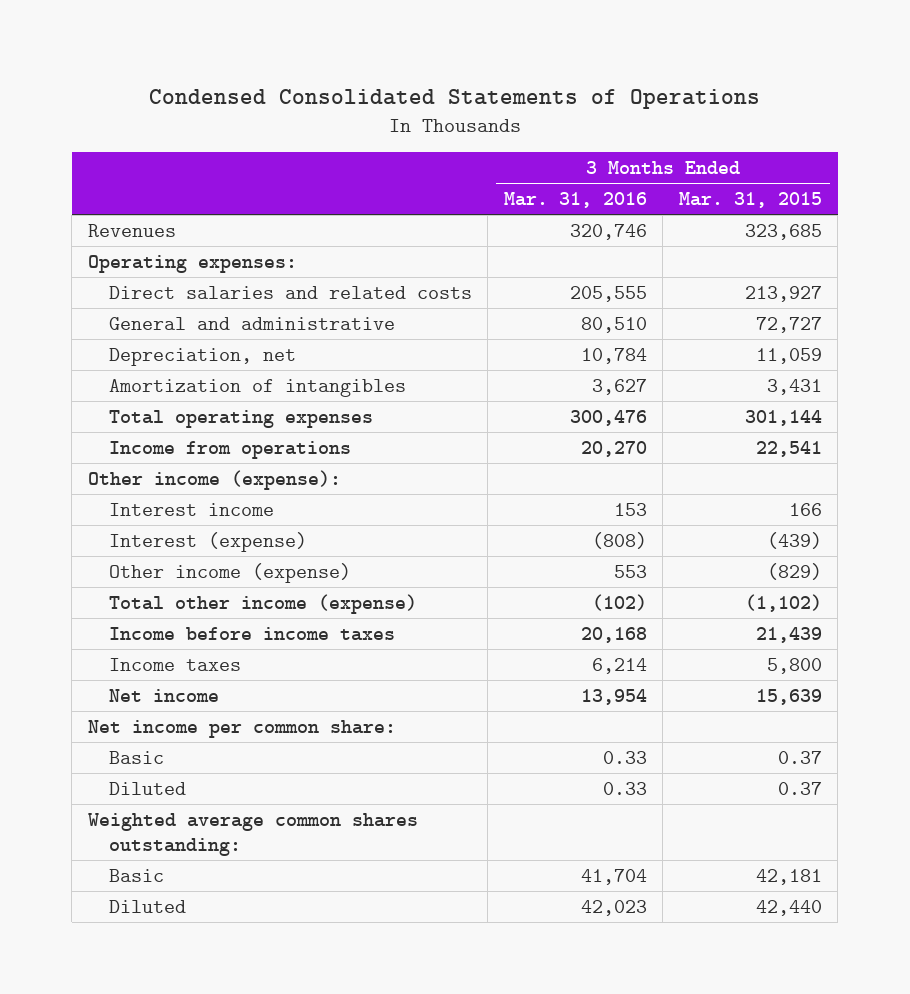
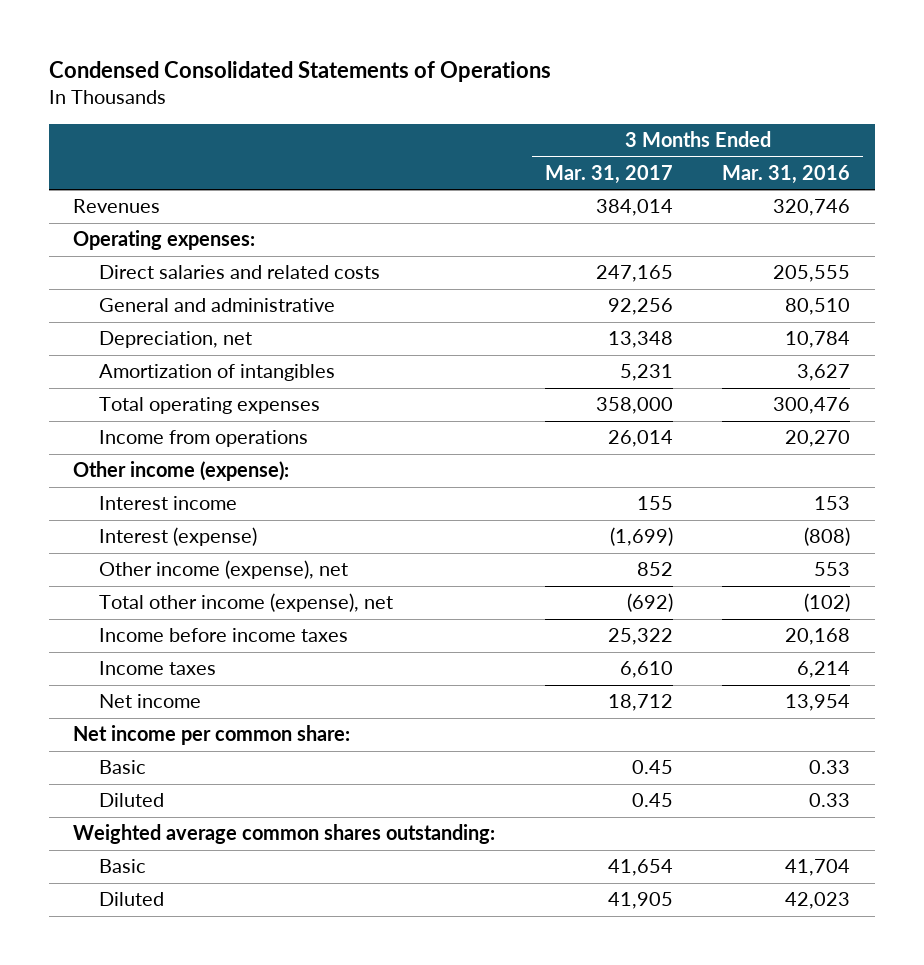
[678,191,822,208] Mar. 31, 2015 -> none
none -> [544,164,673,184] Mar. 31, 2017
[108,562,351,583] Other income (expense) -> [98,560,348,580] Other income (expense), net
[108,593,417,614] Total other income (expense) -> [98,593,393,613] Total other income (expense), net

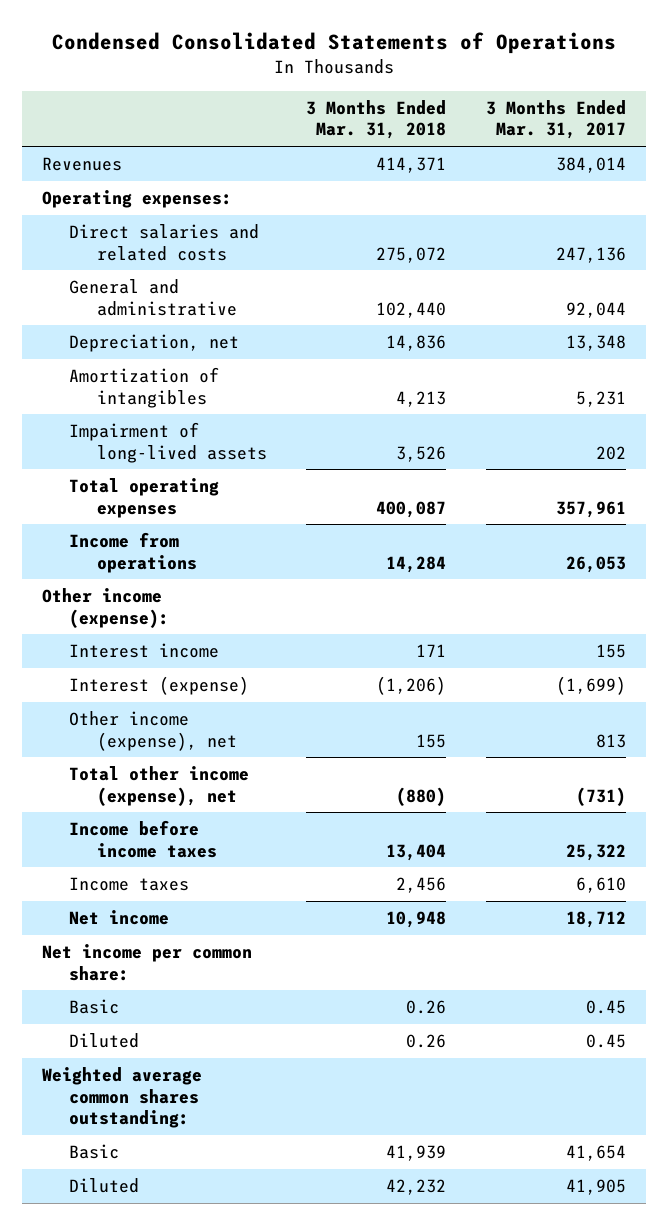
[722,164,851,184] Mar. 31, 2016 -> none
none -> [306,99,447,140] 3 Months Ended Mar. 31, 2018
[595,265,673,283] 247,165 -> [556,246,627,263] 247,136
[607,298,673,316] 92,256 -> [566,301,627,318] 92,044
none -> [69,422,267,463] Impairment of long-lived assets
[595,397,673,415] 358,000 -> [556,500,627,518] 357,961
[607,430,673,448] 26,014 -> [566,555,627,573] 26,053
[636,562,673,577] 852 -> [596,733,627,748] 813
[626,593,673,613] (692) -> [576,786,627,806] (731)

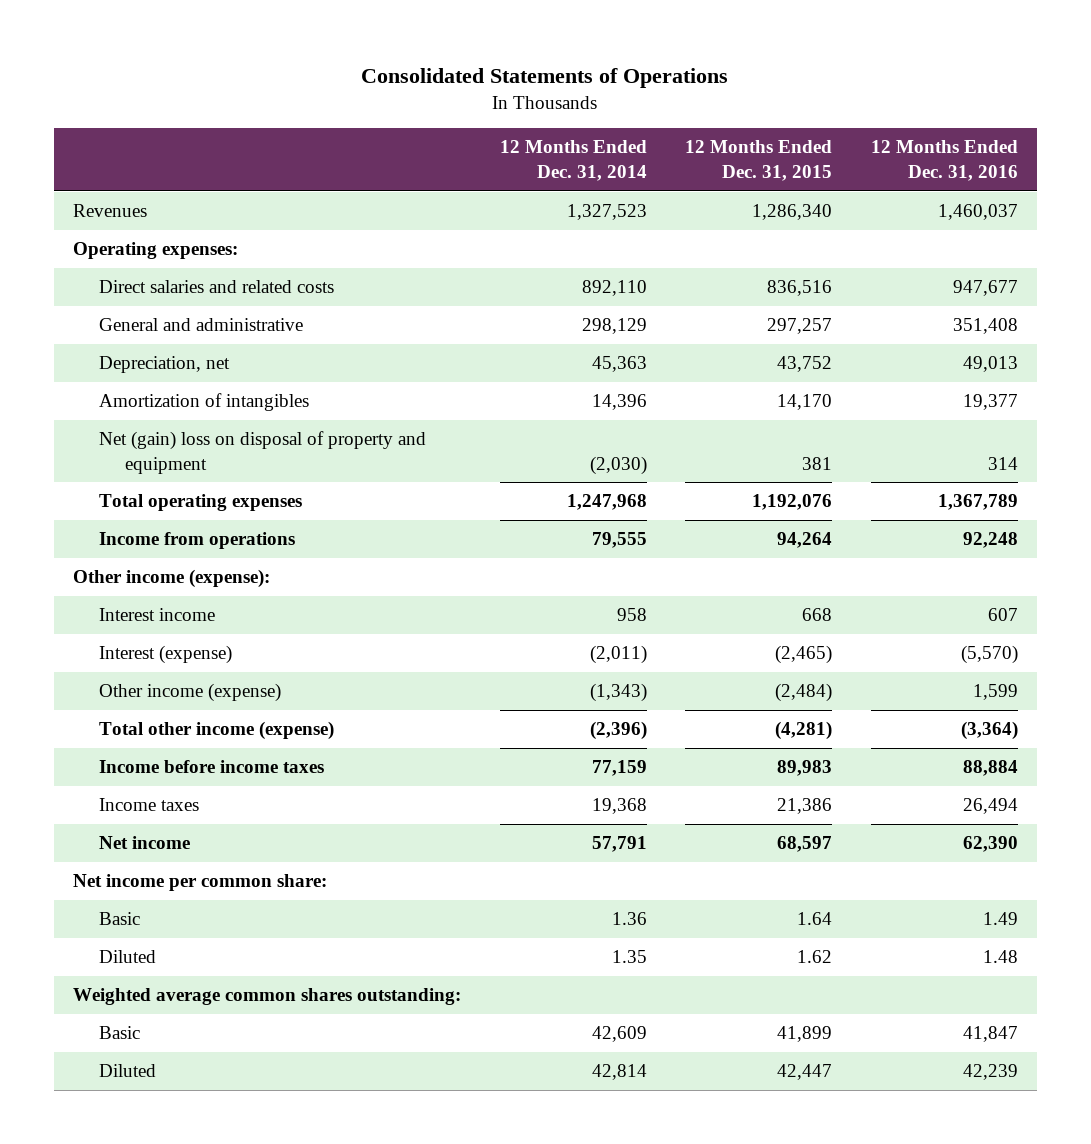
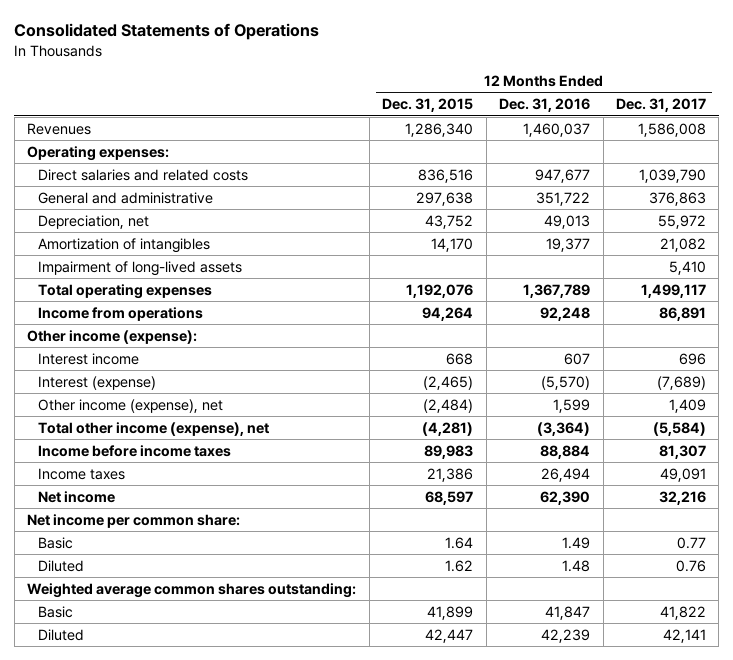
[499,140,647,181] 12 Months Ended Dec. 31, 2014 -> none
none -> [616,98,707,113] Dec. 31, 2017
[767,318,833,335] 297,257 -> [416,191,474,206] 297,638
[952,318,1018,335] 351,408 -> [536,191,591,206] 351,722
[98,431,426,474] Net (gain) loss on disposal of property and equipment -> none
none -> [37,260,242,276] Impairment of long-lived assets
[98,683,281,703] Other income (expense) -> [37,398,223,413] Other income (expense), net
[98,721,334,741] Total other income (expense) -> [37,421,269,436] Total other income (expense), net

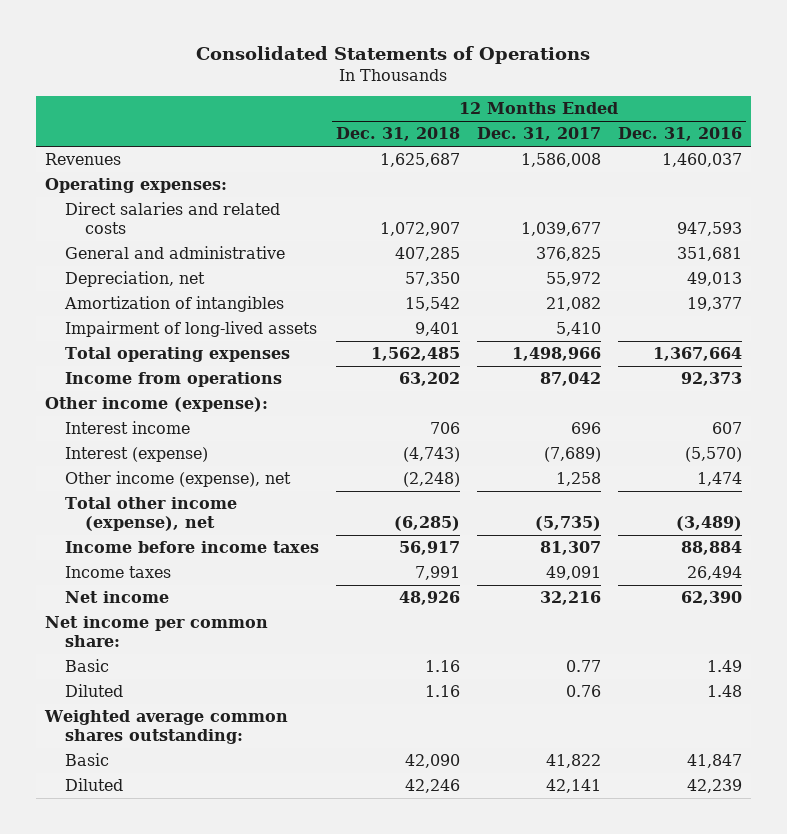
[382,98,474,113] Dec. 31, 2015 -> none
none -> [335,127,460,142] Dec. 31, 2018
[535,168,591,183] 947,677 -> [677,222,743,237] 947,593
[639,168,707,183] 1,039,790 -> [520,222,601,237] 1,039,677
[536,191,591,206] 351,722 -> [677,247,743,262] 351,681
[649,191,707,206] 376,863 -> [535,247,601,262] 376,825
[523,283,591,298] 1,367,789 -> [653,347,743,362] 1,367,664
[641,283,707,298] 1,499,117 -> [511,347,601,362] 1,498,966
[540,306,591,321] 92,248 -> [681,372,743,387] 92,373
[659,306,707,321] 86,891 -> [539,372,601,387] 87,042
[553,398,591,413] 1,599 -> [697,472,743,487] 1,474
[669,398,707,413] 1,409 -> [555,472,601,487] 1,258
[537,421,591,436] (3,364) -> [676,516,743,532] (3,489)
[653,421,707,436] (5,584) -> [534,516,601,532] (5,735)

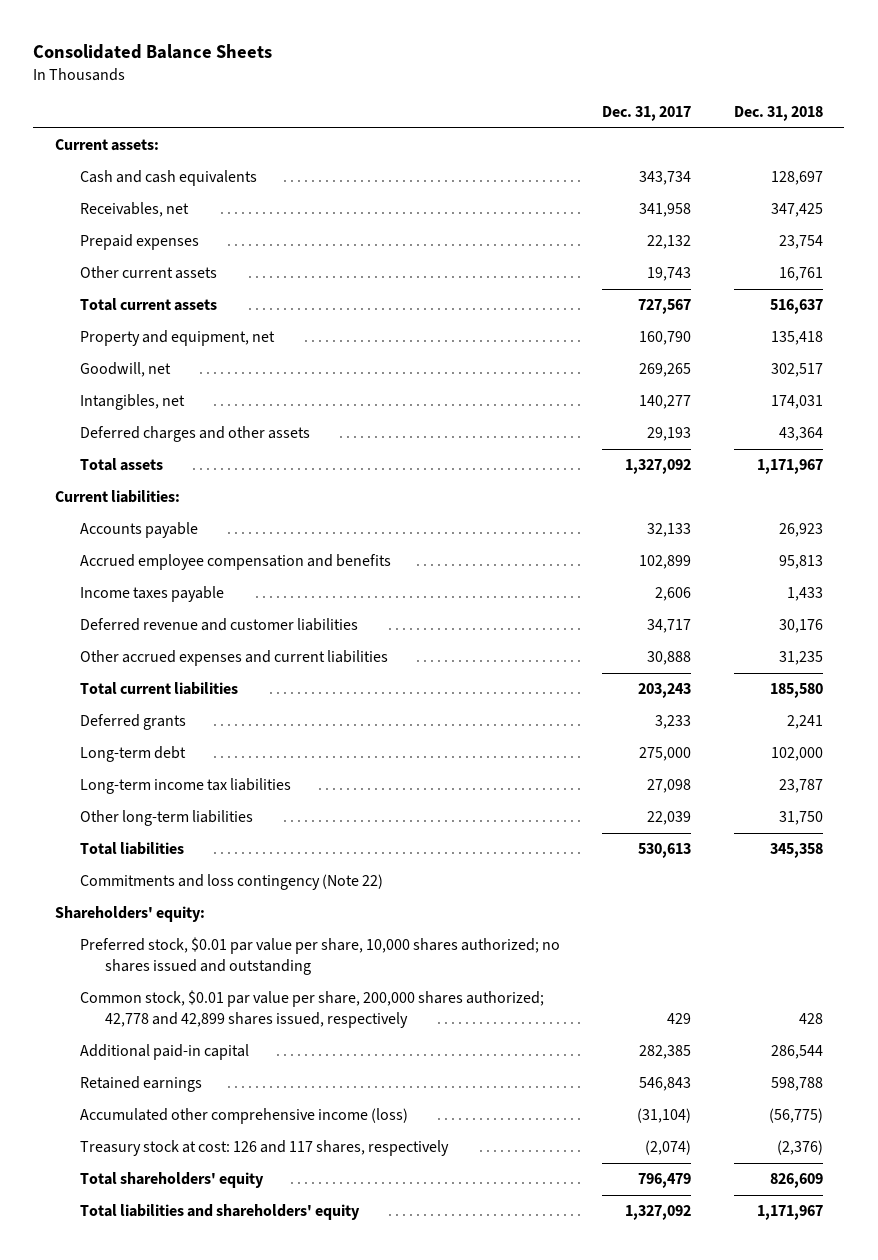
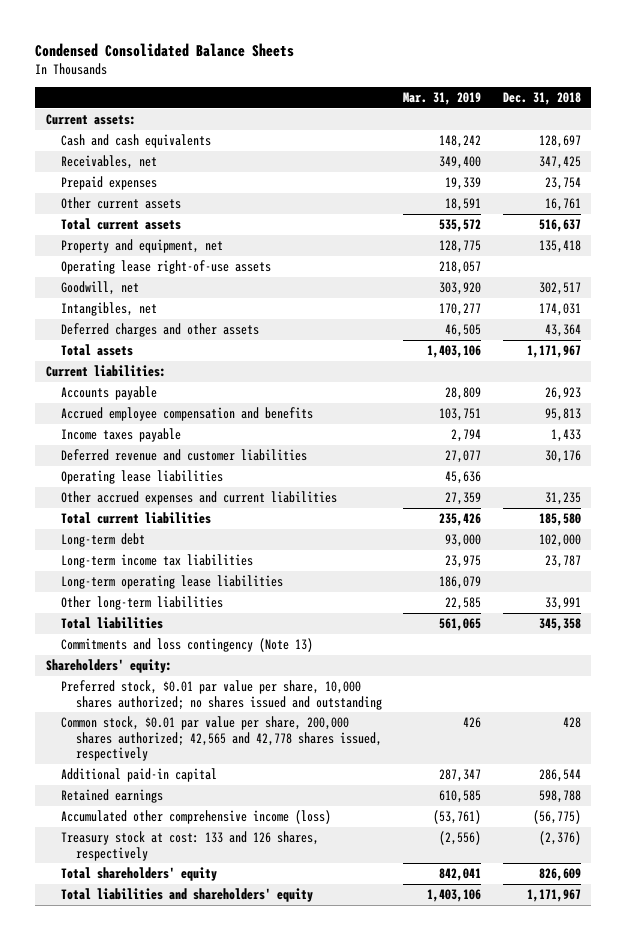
[33,44,273,60] Consolidated Balance Sheets -> [35,42,295,57] Condensed Consolidated Balance Sheets
[602,106,692,122] Dec. 31, 2017 -> none
none -> [403,91,482,105] Mar. 31, 2019
none -> [60,260,271,275] Operating lease right-of-use assets
none -> [60,470,223,485] Operating lease liabilities
[79,714,186,731] Deferred grants -> none
none -> [60,575,283,590] Long-term operating lease liabilities
[779,811,824,826] 31,750 -> [544,597,581,611] 33,991
[79,874,383,891] Commitments and loss contingency (Note 22) -> [60,638,313,653] Commitments and loss contingency (Note 13)
[79,990,544,1029] Common stock, $0.01 par value per share, 200,000 shares authorized; 42,778 and 42,899 shares issued, respectively -> [60,716,382,762] Common stock, $0.01 par value per share, 200,000 shares authorized; 42,565 and 42,778 shares issued, respectively
[79,1140,449,1157] Treasury stock at cost: 126 and 117 shares, respectively -> [60,831,319,861] Treasury stock at cost: 133 and 126 shares, respectively

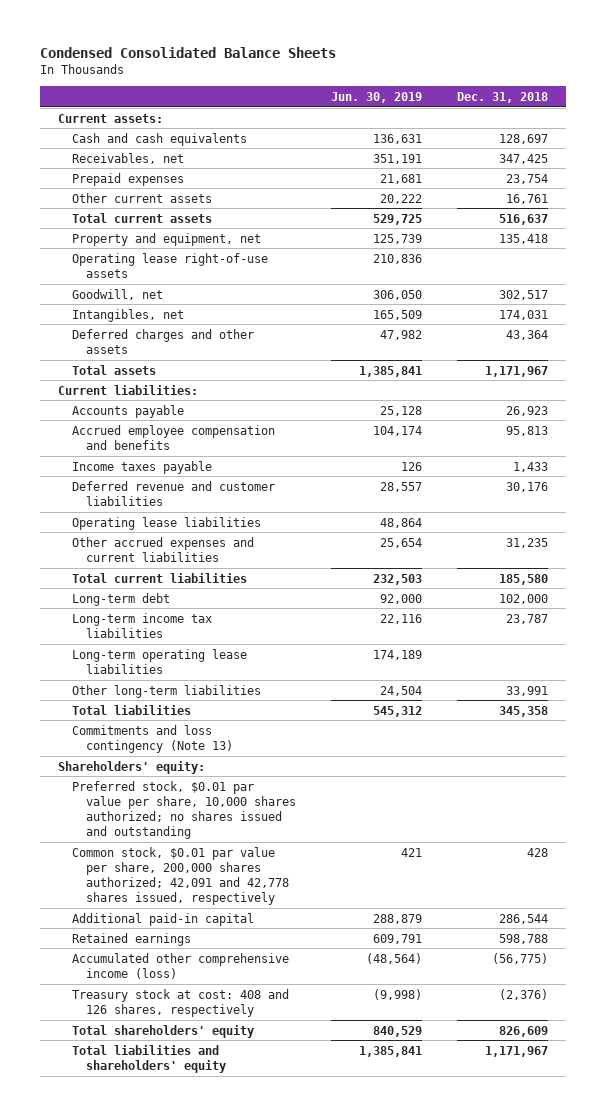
[403,91,482,105] Mar. 31, 2019 -> none
none -> [330,91,422,103] Jun. 30, 2019
[60,716,382,762] Common stock, $0.01 par value per share, 200,000 shares authorized; 42,565 and 42,778 shares issued, respectively -> [71,846,289,906] Common stock, $0.01 par value per share, 200,000 shares authorized; 42,091 and 42,778 shares issued, respectively
[60,831,319,861] Treasury stock at cost: 133 and 126 shares, respectively -> [71,988,289,1017] Treasury stock at cost: 408 and 126 shares, respectively

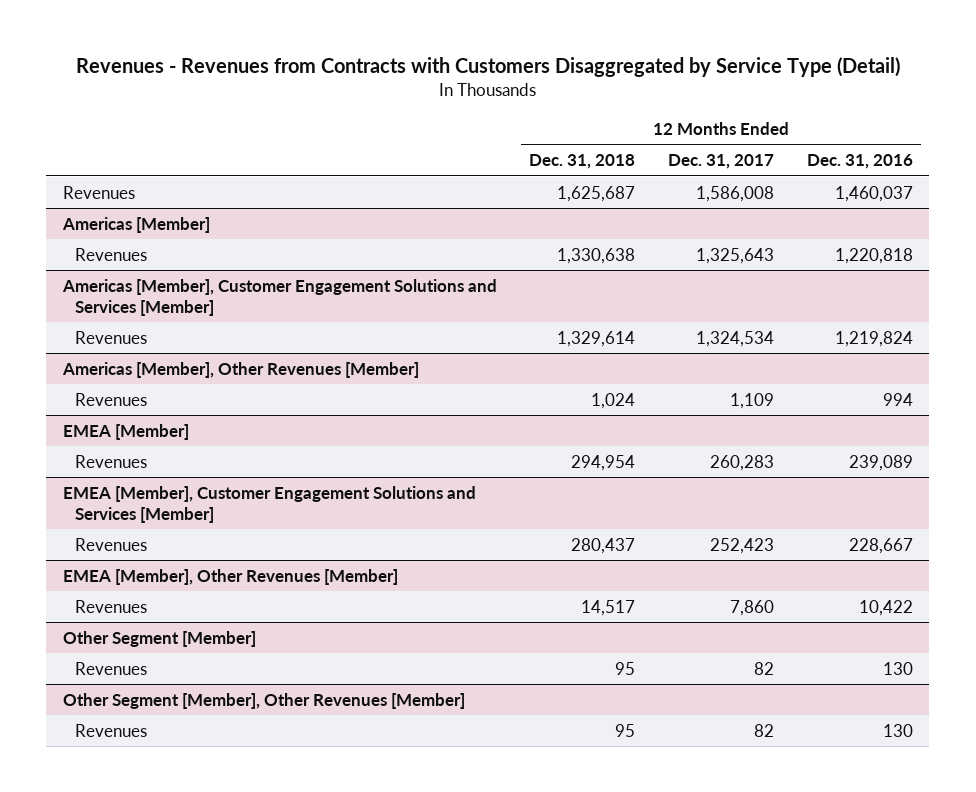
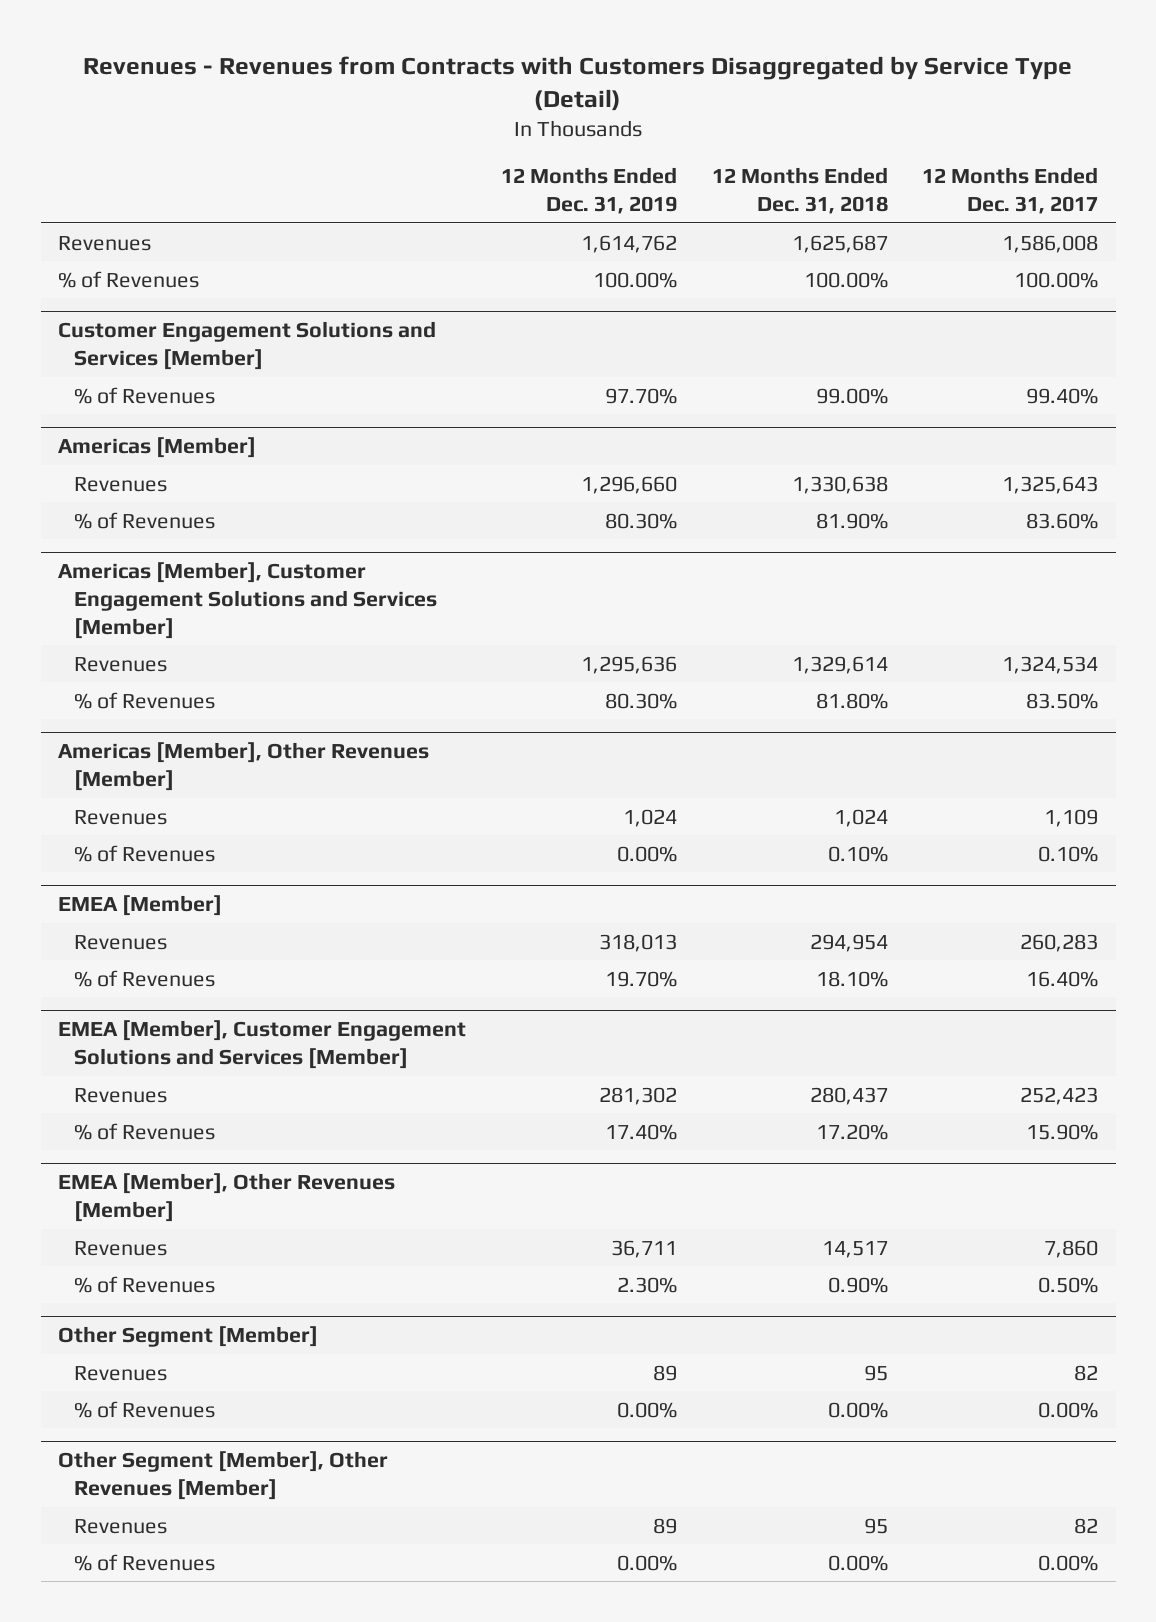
[806,154,913,170] Dec. 31, 2016 -> none
none -> [500,167,677,215] 12 Months Ended Dec. 31, 2019
none -> [57,270,199,288] % of Revenues
none -> [57,321,436,371] Customer Engagement Solutions and Services [Member]
none -> [74,386,216,404] % of Revenues
none -> [74,511,216,529] % of Revenues
none -> [74,691,216,709] % of Revenues
none -> [74,844,216,862] % of Revenues
none -> [74,969,216,987] % of Revenues
none -> [74,1122,216,1140] % of Revenues
none -> [74,1275,216,1293] % of Revenues
none -> [74,1400,216,1418] % of Revenues
none -> [74,1553,216,1571] % of Revenues

